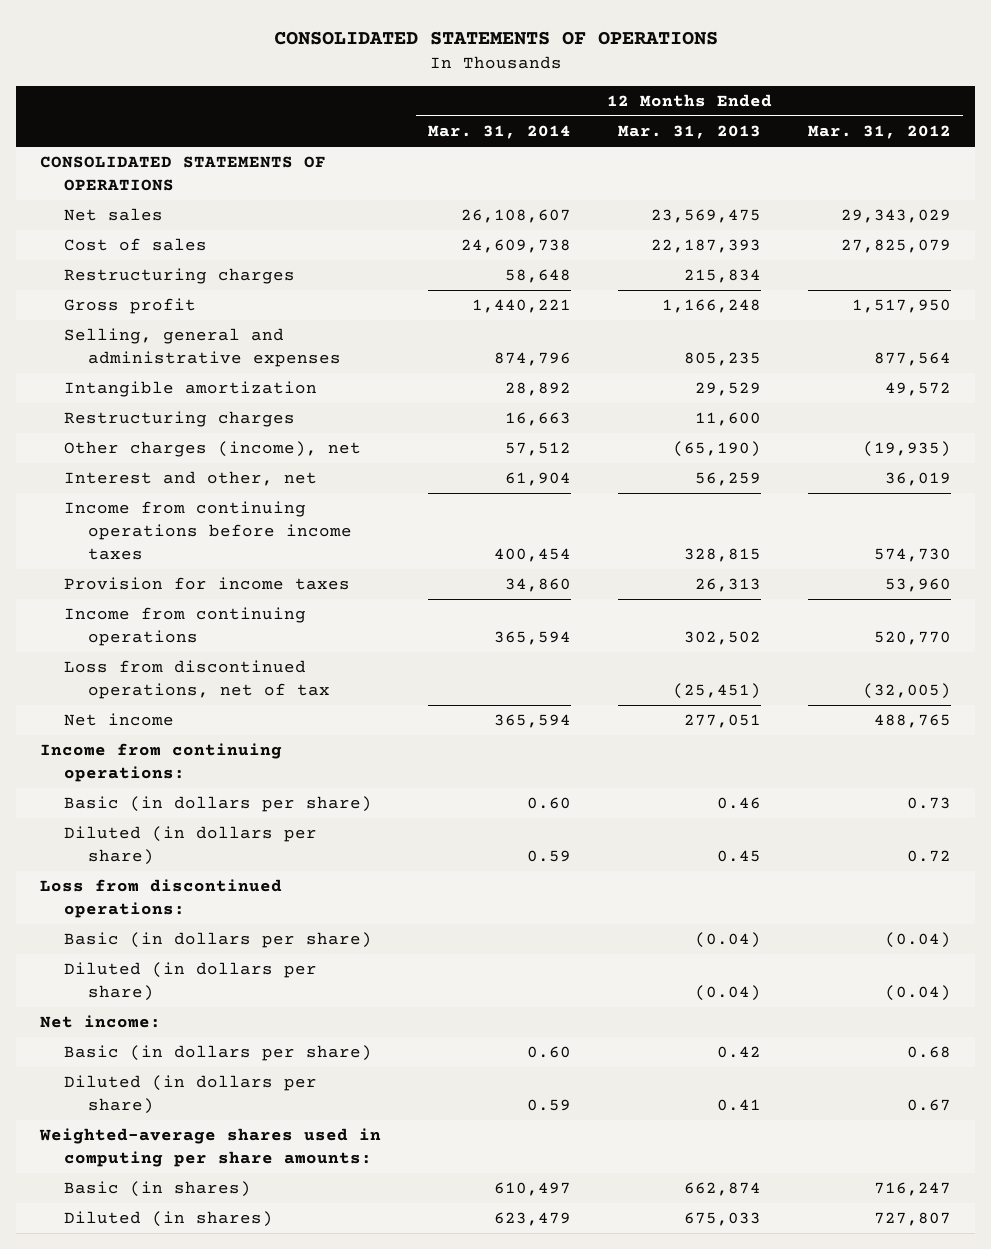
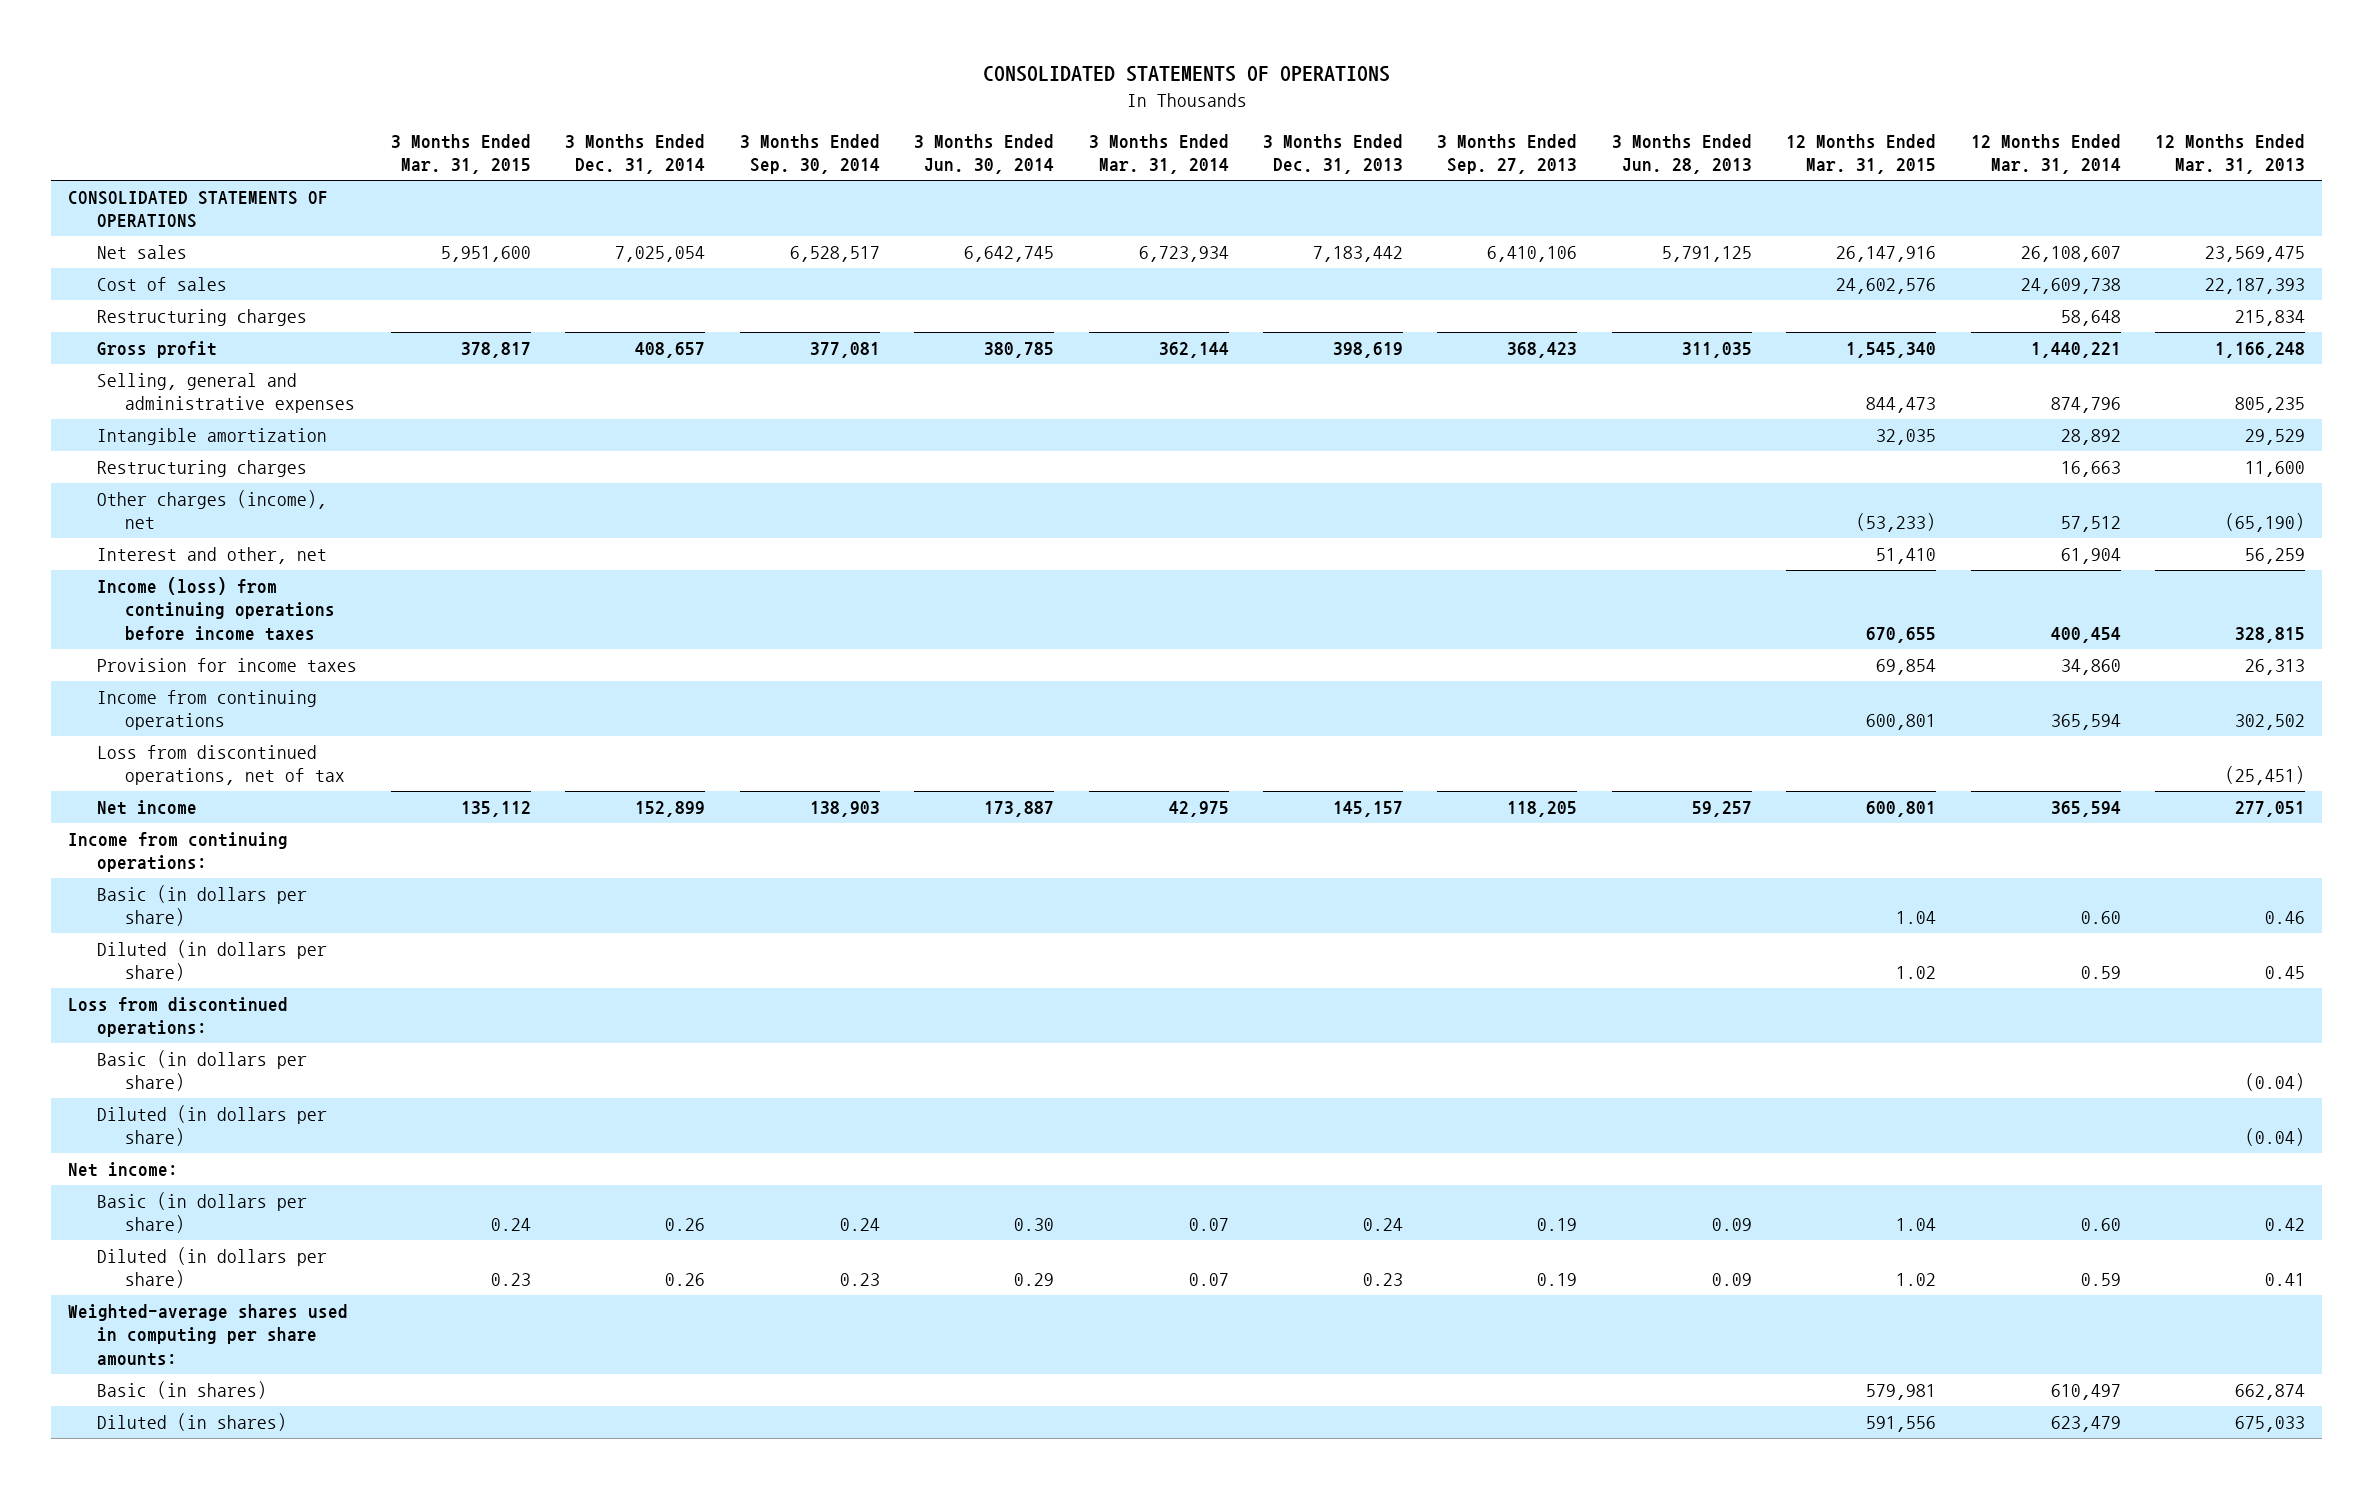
[808,125,952,140] Mar. 31, 2012 -> none
none -> [390,133,531,175] 3 Months Ended Mar. 31, 2015
none -> [565,133,706,175] 3 Months Ended Dec. 31, 2014
none -> [739,133,880,175] 3 Months Ended Sep. 30, 2014
none -> [914,133,1055,175] 3 Months Ended Jun. 30, 2014
none -> [1088,133,1229,175] 3 Months Ended Mar. 31, 2014
none -> [1263,133,1404,175] 3 Months Ended Dec. 31, 2013
none -> [1437,133,1578,175] 3 Months Ended Sep. 27, 2013
none -> [1611,133,1752,175] 3 Months Ended Jun. 28, 2013
none -> [1786,133,1937,175] 12 Months Ended Mar. 31, 2015
[64,501,353,561] Income from continuing operations before income taxes -> [96,577,335,641] Income (loss) from continuing operations before income taxes

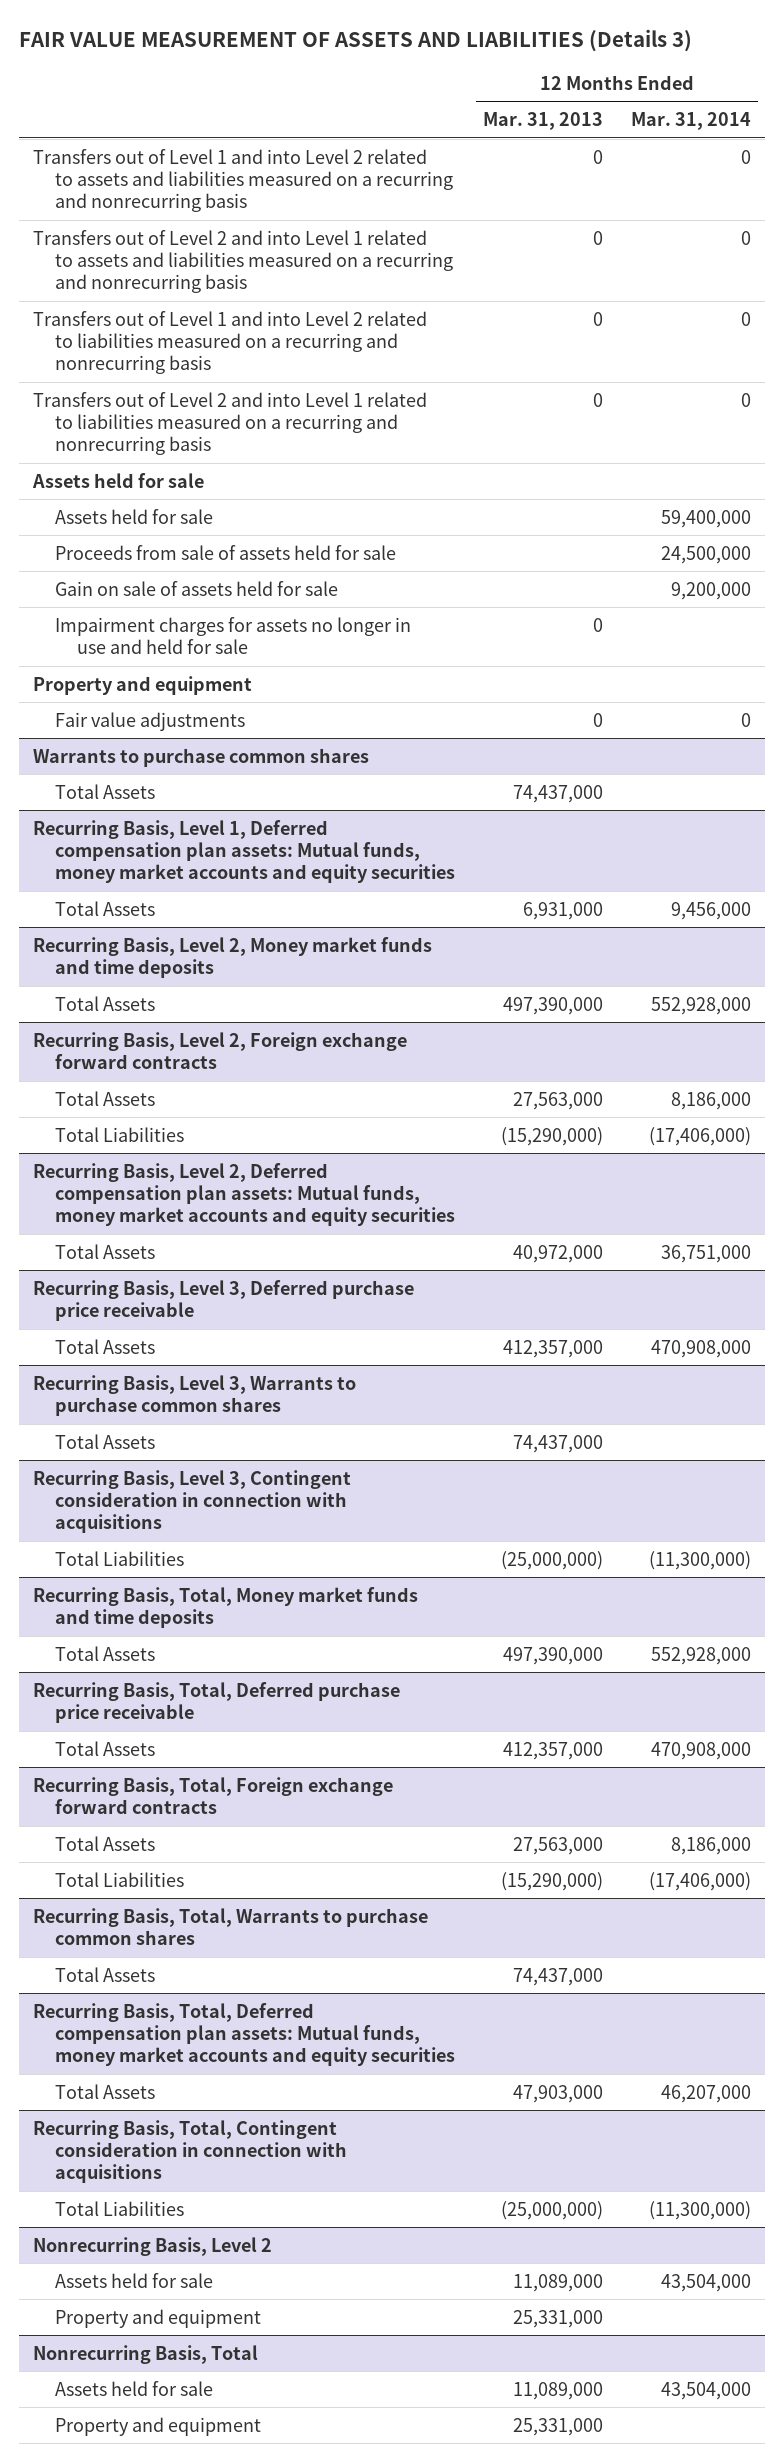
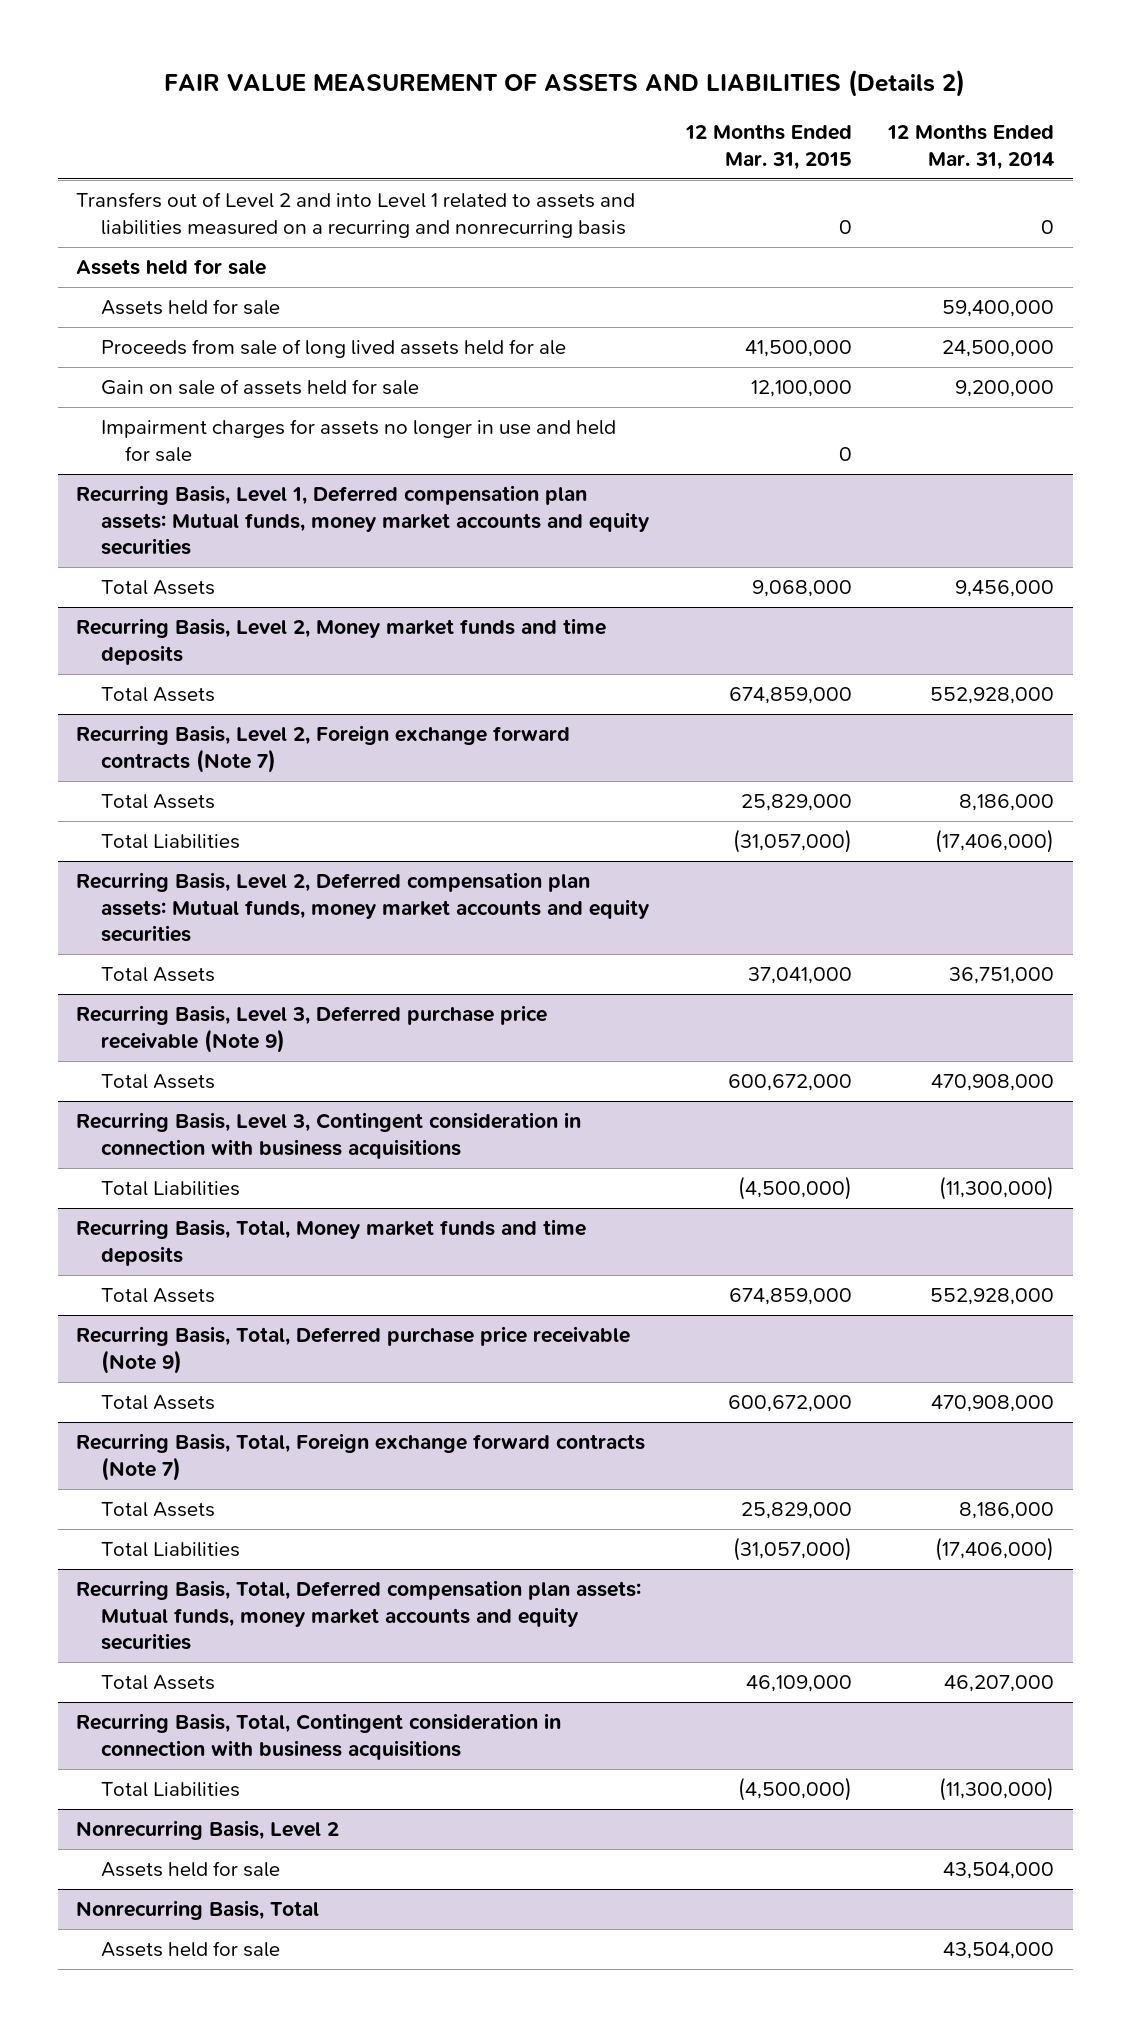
[18,28,692,52] FAIR VALUE MEASUREMENT OF ASSETS AND LIABILITIES (Details 3) -> [164,68,966,97] FAIR VALUE MEASUREMENT OF ASSETS AND LIABILITIES (Details 2)
[483,112,604,131] Mar. 31, 2013 -> none
none -> [684,124,852,170] 12 Months Ended Mar. 31, 2015
[33,148,454,213] Transfers out of Level 1 and into Level 2 related to assets and liabilities measured on a recurring and nonrecurring basis -> none
[33,310,428,375] Transfers out of Level 1 and into Level 2 related to liabilities measured on a recurring and nonrecurring basis -> none
[33,391,428,456] Transfers out of Level 2 and into Level 1 related to liabilities measured on a recurring and nonrecurring basis -> none
[55,544,397,560] Proceeds from sale of assets held for sale -> [100,339,566,359] Proceeds from sale of long lived assets held for ale
[33,675,253,695] Property and equipment -> none
[55,711,246,731] Fair value adjustments -> none
[33,747,370,767] Warrants to purchase common shares -> none
[55,783,156,799] Total Assets -> none
[33,1031,408,1070] Recurring Basis, Level 2, Foreign exchange forward contracts -> [76,725,571,773] Recurring Basis, Level 2, Foreign exchange forward contracts (Note 7)
[33,1279,415,1322] Recurring Basis, Level 3, Deferred purchase price receivable -> [76,1005,548,1053] Recurring Basis, Level 3, Deferred purchase price receivable (Note 9)
[33,1374,357,1417] Recurring Basis, Level 3, Warrants to purchase common shares -> none
[55,1433,156,1449] Total Assets -> none
[33,1469,352,1534] Recurring Basis, Level 3, Contingent consideration in connection with acquisitions -> [76,1112,582,1159] Recurring Basis, Level 3, Contingent consideration in connection with business acquisitions
[33,1681,401,1724] Recurring Basis, Total, Deferred purchase price receivable -> [76,1326,631,1374] Recurring Basis, Total, Deferred purchase price receivable (Note 9)
[33,1776,394,1815] Recurring Basis, Total, Foreign exchange forward contracts -> [76,1433,646,1481] Recurring Basis, Total, Foreign exchange forward contracts (Note 7)
[33,1907,429,1946] Recurring Basis, Total, Warrants to purchase common shares -> none
[55,1966,156,1982] Total Assets -> none
[33,2119,348,2184] Recurring Basis, Total, Contingent consideration in connection with acquisitions -> [76,1713,562,1760] Recurring Basis, Total, Contingent consideration in connection with business acquisitions
[55,2308,262,2328] Property and equipment -> none
[55,2416,262,2436] Property and equipment -> none

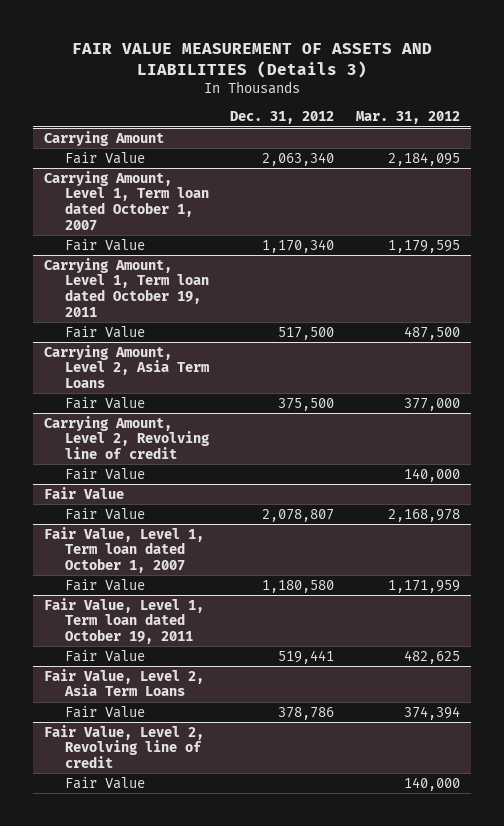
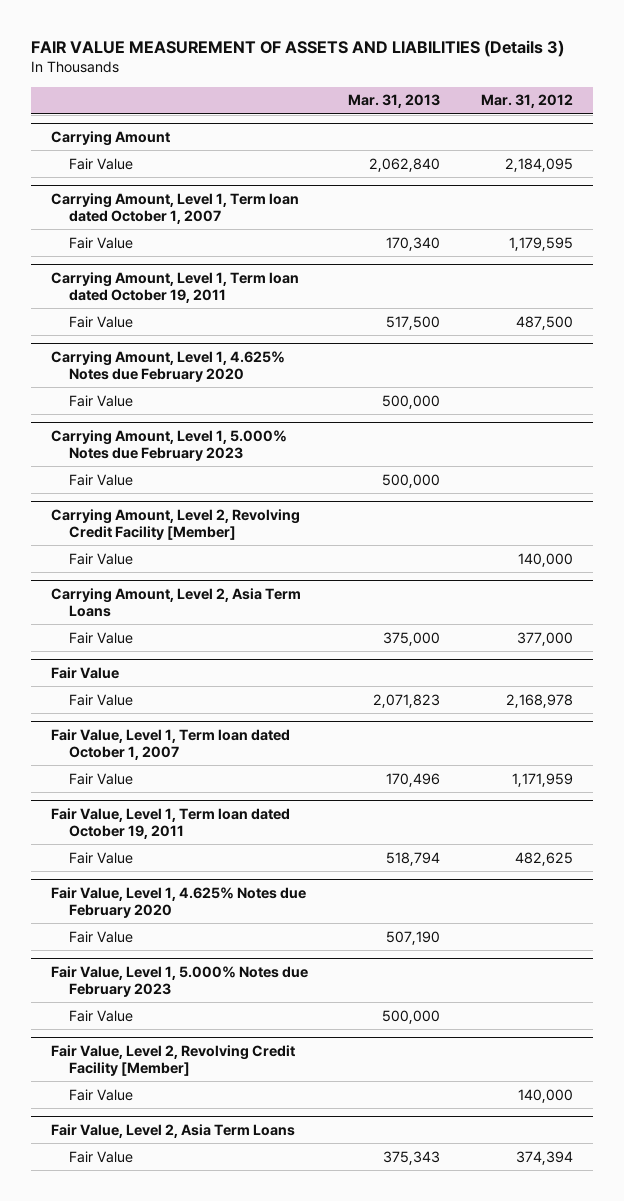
[230,111,335,125] Dec. 31, 2012 -> none
none -> [348,94,441,109] Mar. 31, 2013
none -> [51,350,286,382] Carrying Amount, Level 1, 4.625% Notes due February 2020
none -> [69,394,134,407] Fair Value
none -> [51,429,288,461] Carrying Amount, Level 1, 5.000% Notes due February 2023
none -> [69,473,134,486] Fair Value
none -> [51,508,301,540] Carrying Amount, Level 2, Revolving Credit Facility [Member]
none -> [69,552,134,565] Fair Value
[43,415,210,460] Carrying Amount, Level 2, Revolving line of credit -> none
[64,467,145,480] Fair Value -> none
none -> [51,886,307,918] Fair Value, Level 1, 4.625% Notes due February 2020
none -> [69,930,134,943] Fair Value
none -> [51,965,309,997] Fair Value, Level 1, 5.000% Notes due February 2023
none -> [69,1009,134,1022] Fair Value
none -> [51,1044,296,1076] Fair Value, Level 2, Revolving Credit Facility [Member]
none -> [69,1088,134,1101] Fair Value
[43,724,204,769] Fair Value, Level 2, Revolving line of credit -> none
[64,776,145,789] Fair Value -> none

